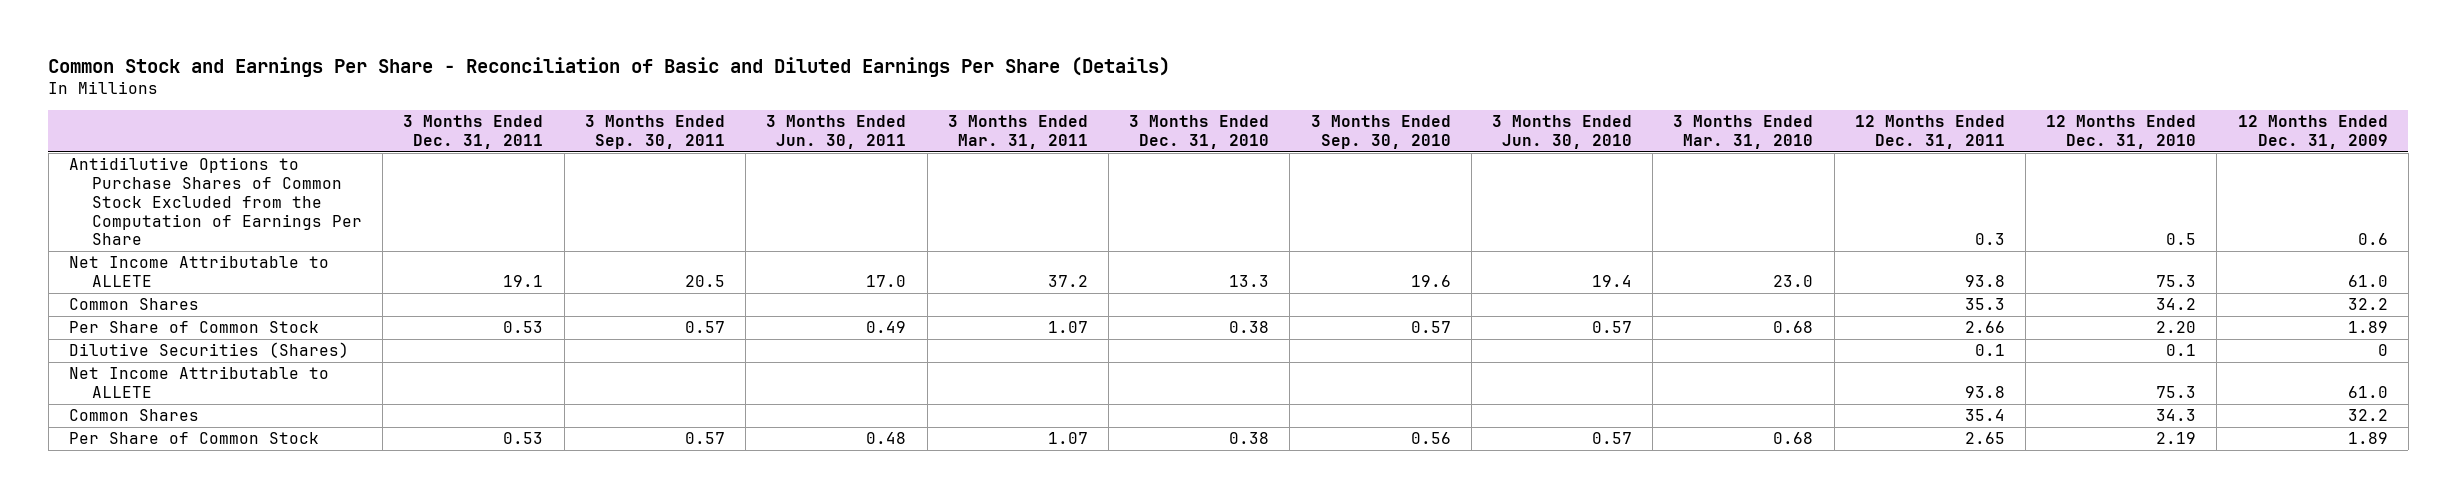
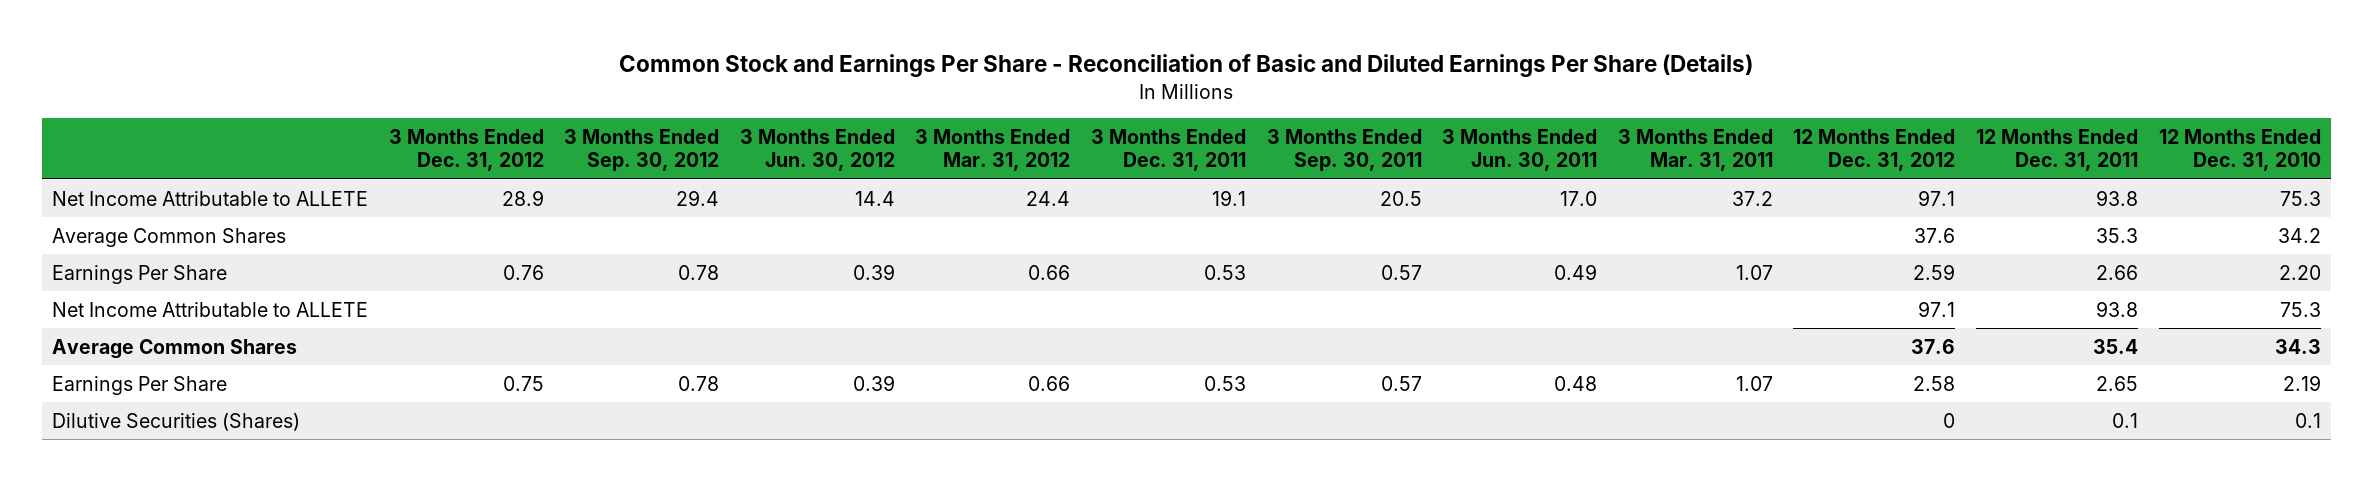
[1129,115,1270,150] 3 Months Ended Dec. 31, 2010 -> none
[1310,115,1451,150] 3 Months Ended Sep. 30, 2010 -> none
[1491,115,1632,150] 3 Months Ended Jun. 30, 2010 -> none
[1673,115,1814,150] 3 Months Ended Mar. 31, 2010 -> none
[2237,115,2388,150] 12 Months Ended Dec. 31, 2009 -> none
none -> [388,128,544,172] 3 Months Ended Dec. 31, 2012
none -> [564,128,720,172] 3 Months Ended Sep. 30, 2012
none -> [739,128,895,172] 3 Months Ended Jun. 30, 2012
none -> [915,128,1071,172] 3 Months Ended Mar. 31, 2012
none -> [1793,128,1956,172] 12 Months Ended Dec. 31, 2012
[68,157,363,246] Antidilutive Options to Purchase Shares of Common Stock Excluded from the Computation of Earnings Per Share -> none
[68,298,199,311] Common Shares -> [52,227,287,247] Average Common Shares
[68,321,319,334] Per Share of Common Stock -> [52,264,228,284] Earnings Per Share
[68,409,199,422] Common Shares -> [52,338,298,359] Average Common Shares
[68,432,319,445] Per Share of Common Stock -> [52,375,228,395] Earnings Per Share
[68,342,349,359] Dilutive Securities (Shares) -> [52,412,301,431] Dilutive Securities (Shares)

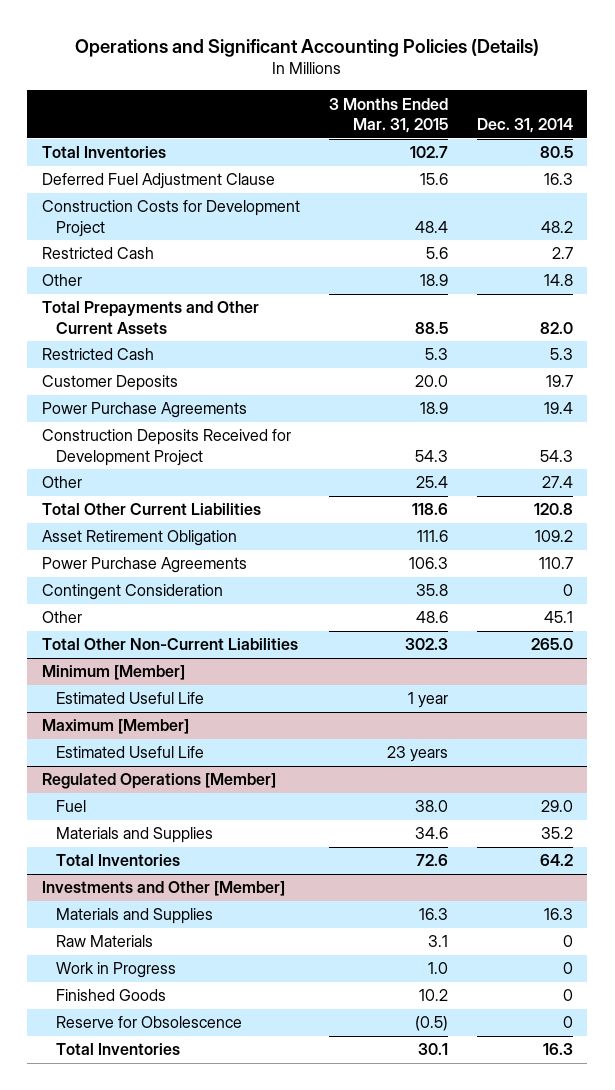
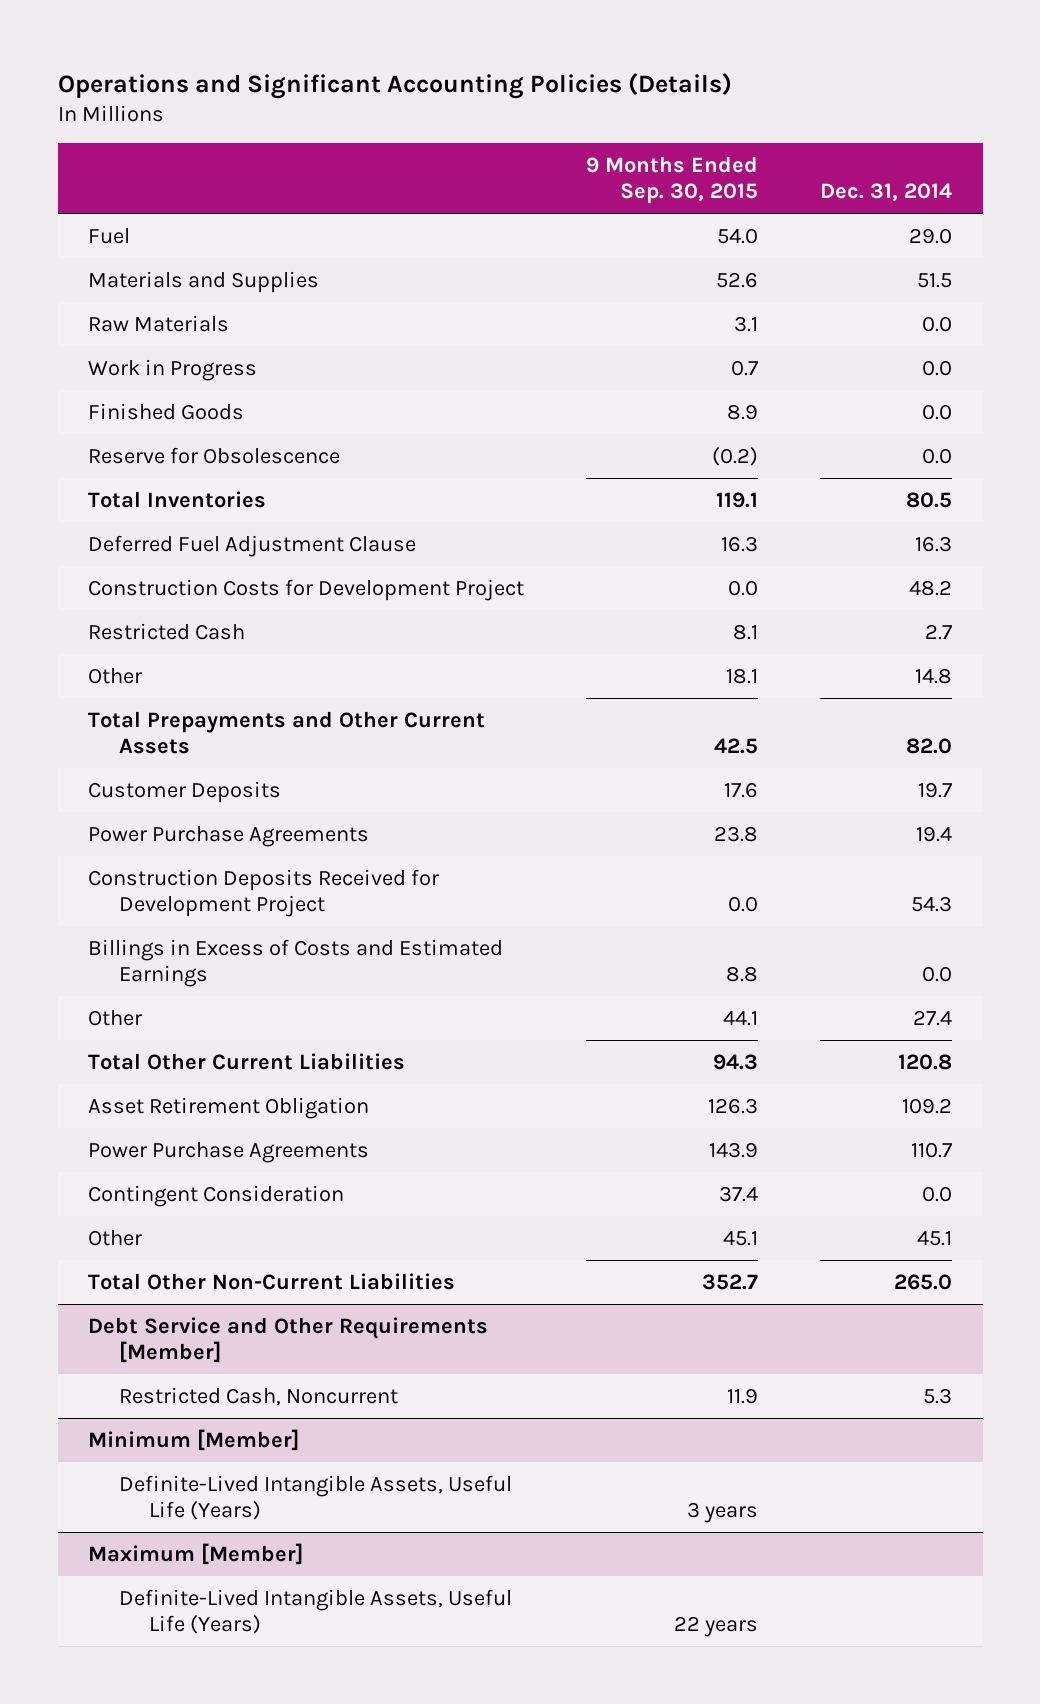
[328,97,448,134] 3 Months Ended Mar. 31, 2015 -> none
none -> [586,155,759,205] 9 Months Ended Sep. 30, 2015
none -> [88,227,131,244] Fuel
none -> [88,270,320,293] Materials and Supplies
none -> [88,314,230,332] Raw Materials
none -> [88,358,258,381] Work in Progress
none -> [88,402,245,420] Finished Goods
none -> [88,446,341,464] Reserve for Obsolescence
[41,348,154,361] Restricted Cash -> none
none -> [88,938,504,988] Billings in Excess of Costs and Estimated Earnings
[562,584,573,597] 0 -> [922,1185,953,1202] 0.0
none -> [88,1316,489,1364] Debt Service and Other Requirements [Member]
none -> [118,1386,398,1406] Restricted Cash, Noncurrent
[55,692,204,705] Estimated Useful Life -> [118,1474,512,1521] Definite-Lived Intangible Assets, Useful Life (Years)
[41,773,276,790] Regulated Operations [Member] -> none
[55,800,86,813] Fuel -> none
[55,827,213,844] Materials and Supplies -> none
[55,854,180,867] Total Inventories -> none
[41,881,285,897] Investments and Other [Member] -> none
[55,908,213,925] Materials and Supplies -> none
[55,935,153,948] Raw Materials -> none
[55,962,176,979] Work in Progress -> none
[55,989,166,1002] Finished Goods -> none
[55,1016,242,1029] Reserve for Obsolescence -> none
[55,1043,180,1056] Total Inventories -> none
[55,746,204,759] Estimated Useful Life -> [118,1588,512,1635] Definite-Lived Intangible Assets, Useful Life (Years)

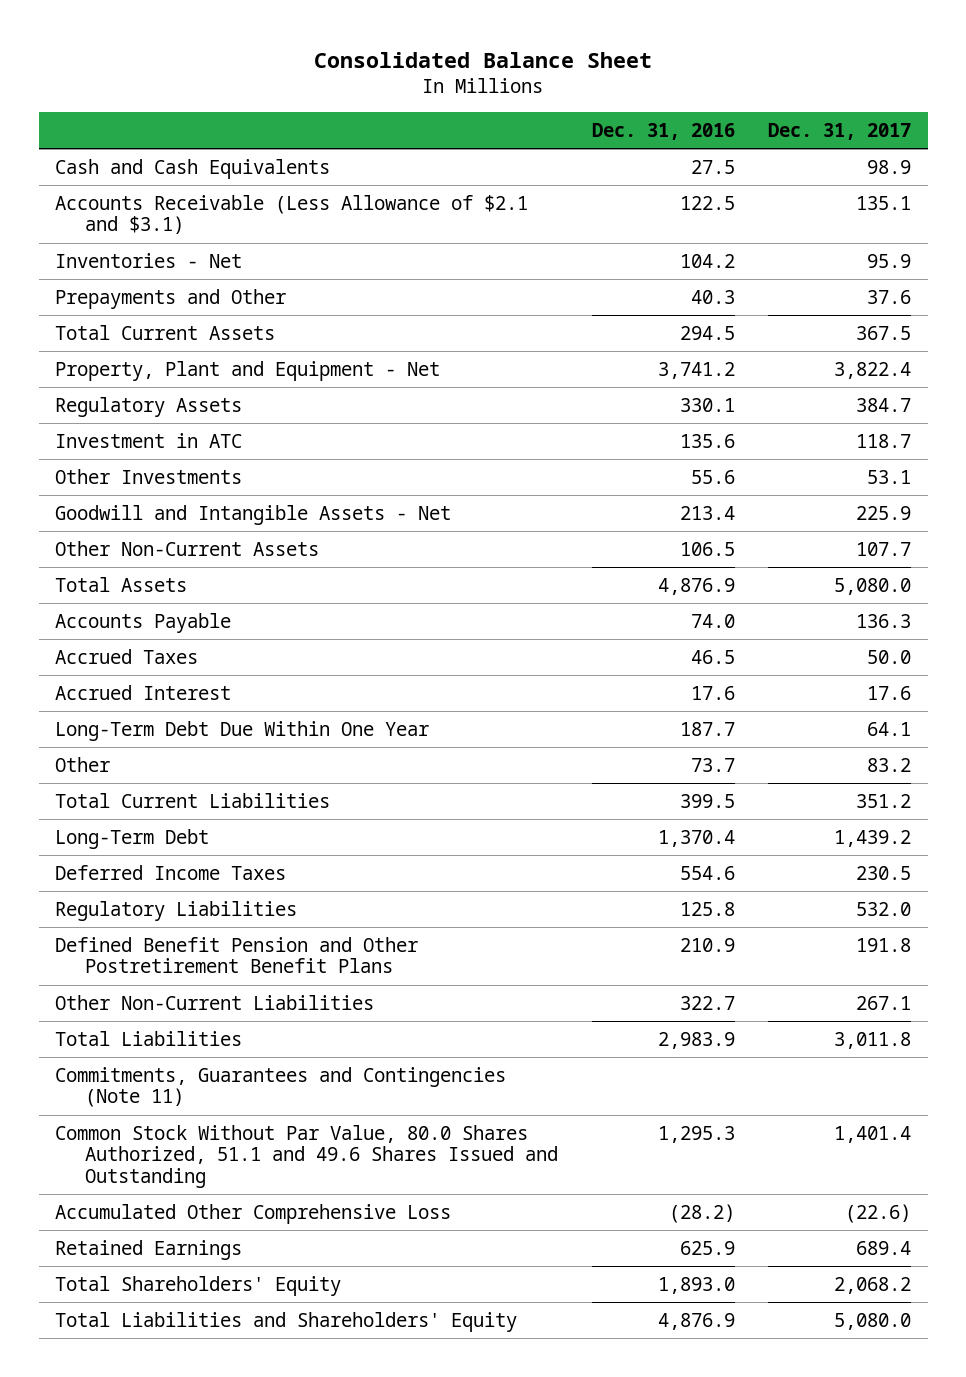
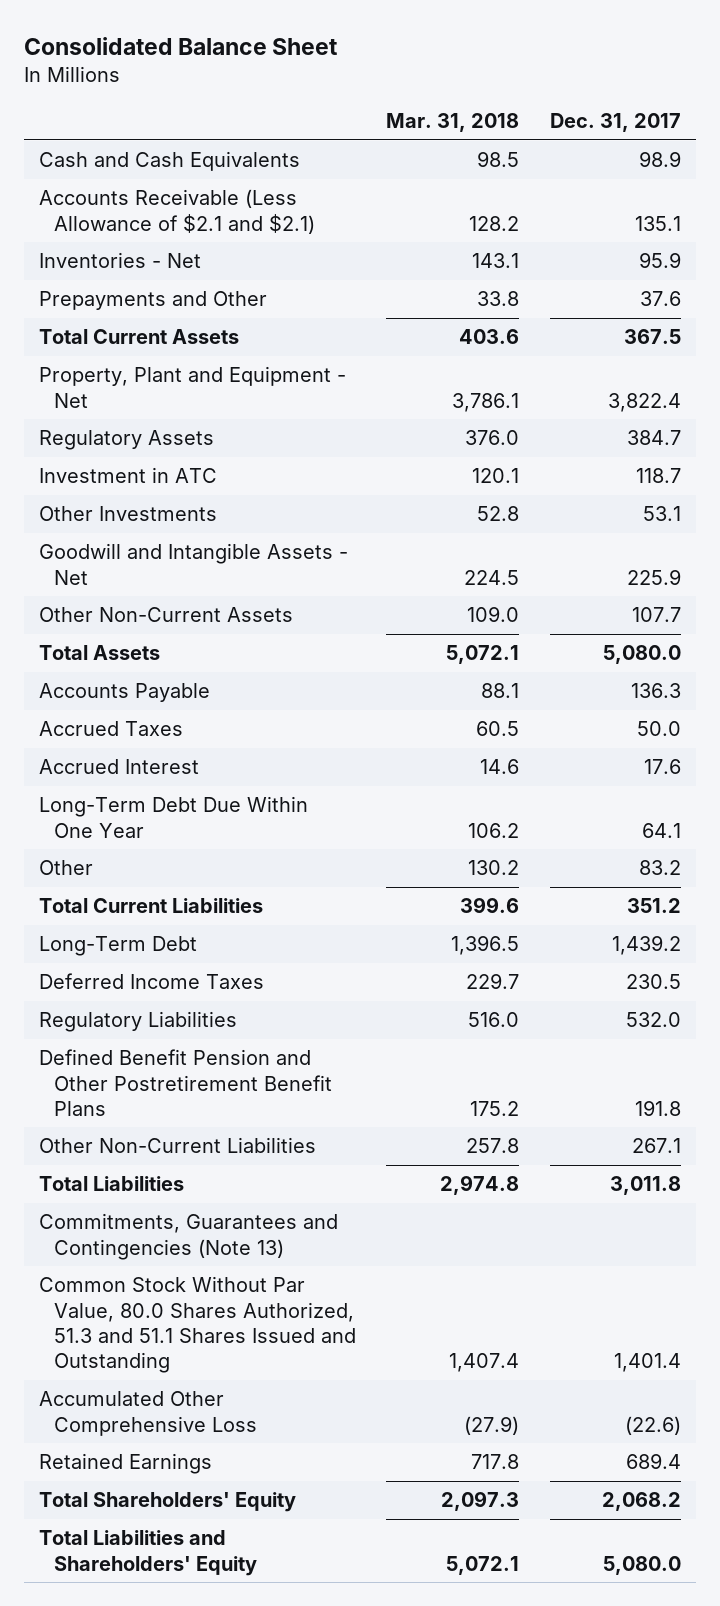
[591,123,735,141] Dec. 31, 2016 -> none
none -> [386,112,520,132] Mar. 31, 2018
[55,194,529,235] Accounts Receivable (Less Allowance of $2.1 and $3.1) -> [38,189,315,234] Accounts Receivable (Less Allowance of $2.1 and $2.1)
[55,1066,507,1108] Commitments, Guarantees and Contingencies (Note 11) -> [38,1213,338,1260] Commitments, Guarantees and Contingencies (Note 13)
[55,1124,559,1189] Common Stock Without Par Value, 80.0 Shares Authorized, 51.1 and 49.6 Shares Issued and Outstanding -> [38,1276,356,1373] Common Stock Without Par Value, 80.0 Shares Authorized, 51.3 and 51.1 Shares Issued and Outstanding

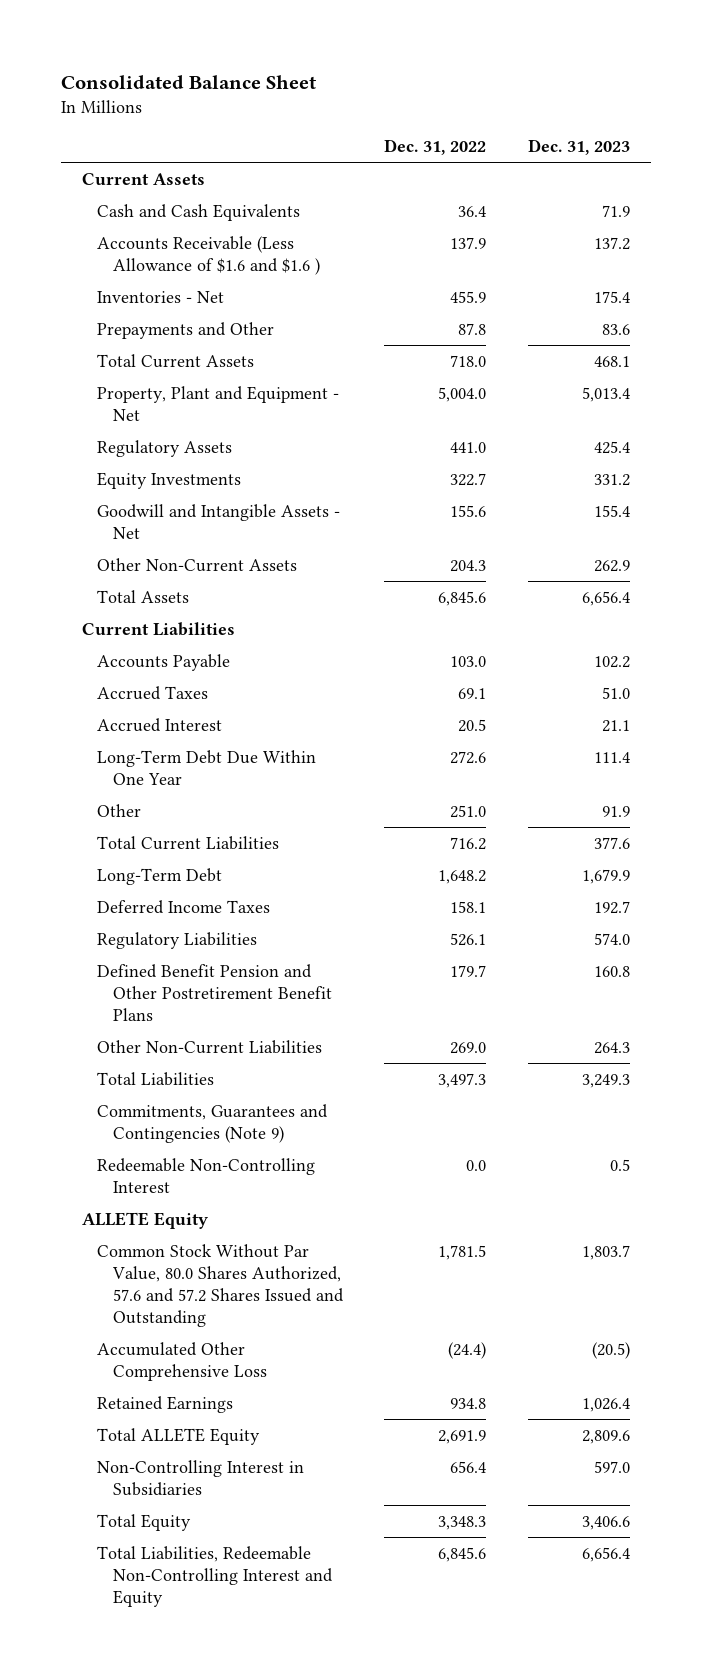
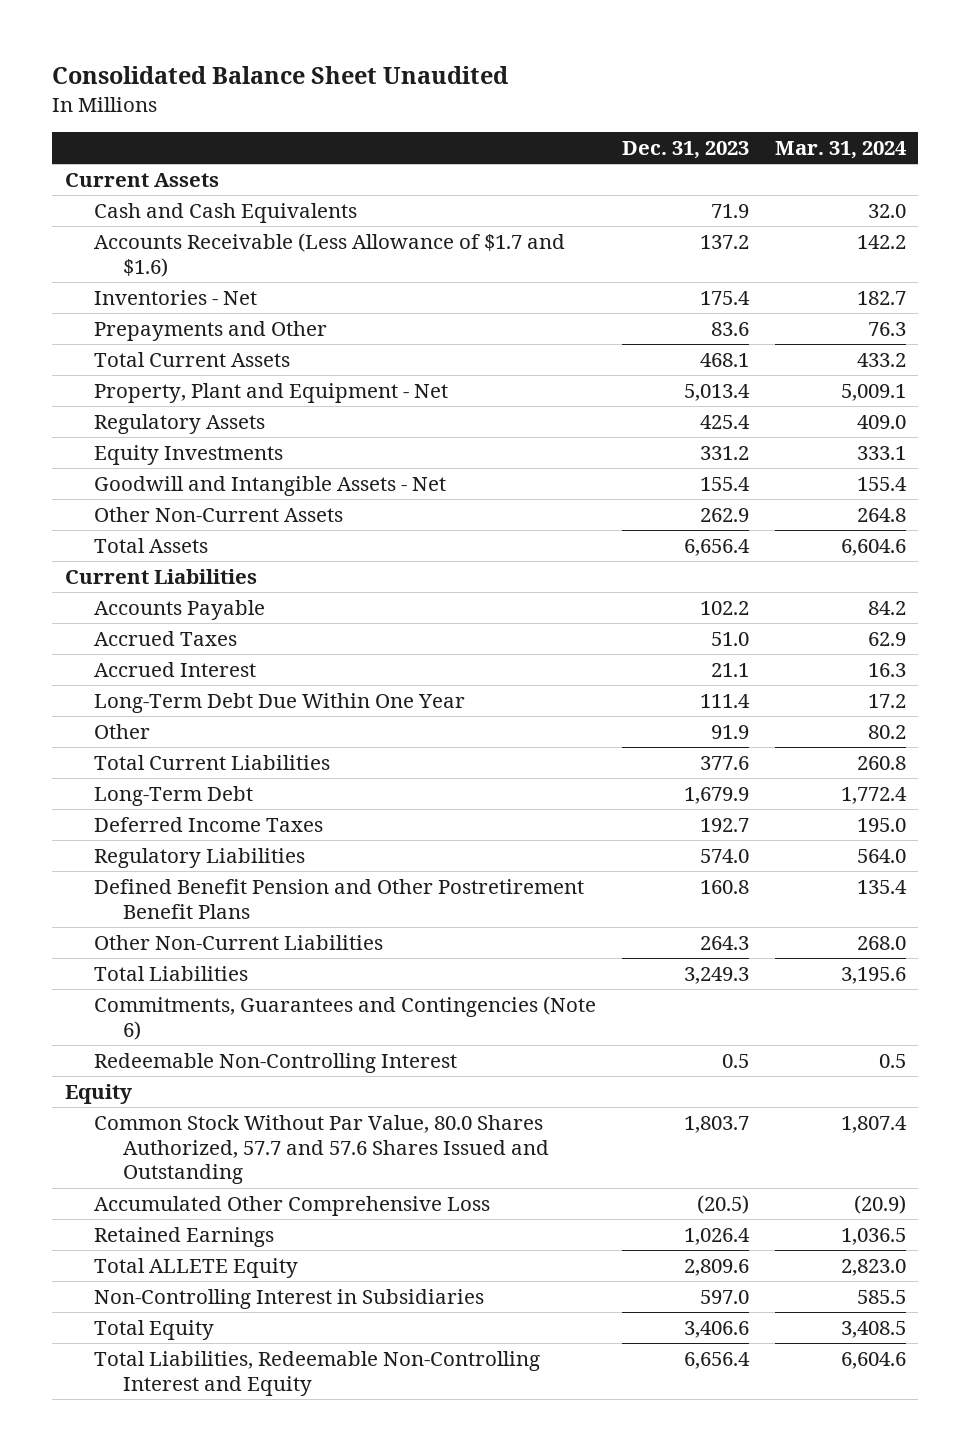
[61,75,317,90] Consolidated Balance Sheet -> [52,65,509,84] Consolidated Balance Sheet Unaudited
[384,139,487,156] Dec. 31, 2022 -> none
none -> [774,141,907,160] Mar. 31, 2024
[97,235,320,275] Accounts Receivable (Less Allowance of $1.6 and $1.6 ) -> [94,232,566,277] Accounts Receivable (Less Allowance of $1.7 and $1.6)
[97,1103,329,1143] Commitments, Guarantees and Contingencies (Note 9) -> [94,995,597,1040] Commitments, Guarantees and Contingencies (Note 6)
[82,1211,209,1229] ALLETE Equity -> [64,1083,132,1104] Equity
[97,1243,344,1328] Common Stock Without Par Value, 80.0 Shares Authorized, 57.6 and 57.2 Shares Issued and Outstanding -> [94,1114,550,1185] Common Stock Without Par Value, 80.0 Shares Authorized, 57.7 and 57.6 Shares Issued and Outstanding

